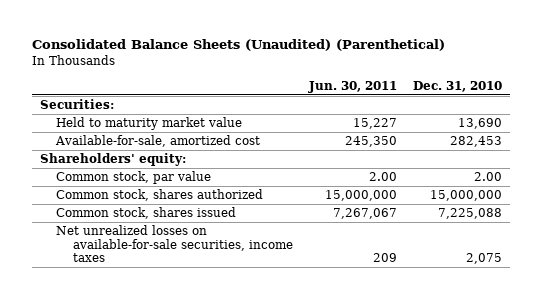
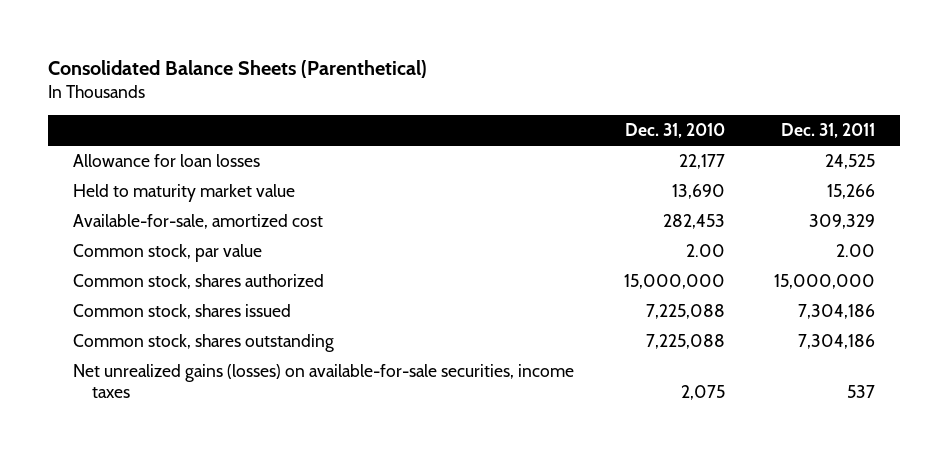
[31,39,445,52] Consolidated Balance Sheets (Unaudited) (Parenthetical) -> [47,59,427,78] Consolidated Balance Sheets (Parenthetical)
[308,80,398,93] Jun. 30, 2011 -> none
none -> [781,123,876,139] Dec. 31, 2011
[39,99,114,110] Securities: -> none
none -> [72,153,260,167] Allowance for loan losses
[39,153,186,167] Shareholders' equity: -> none
none -> [72,333,334,352] Common stock, shares outstanding
[56,225,294,263] Net unrealized losses on available-for-sale securities, income taxes -> [72,363,574,398] Net unrealized gains (losses) on available-for-sale securities, income taxes

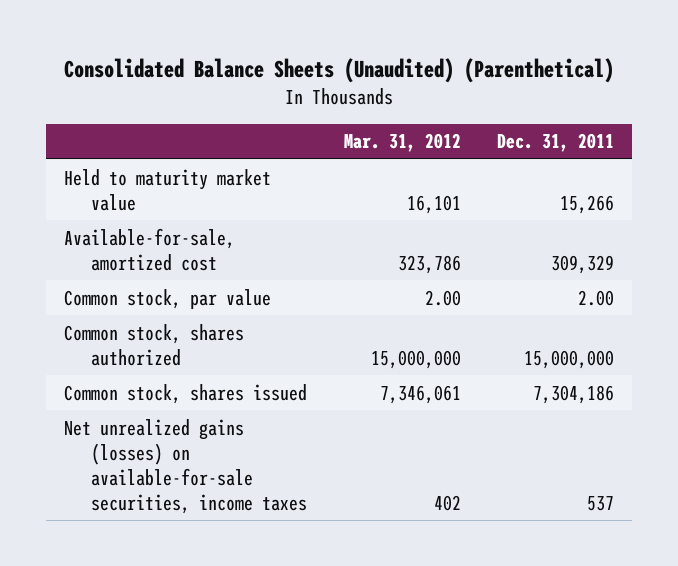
[47,59,427,78] Consolidated Balance Sheets (Parenthetical) -> [63,57,614,83] Consolidated Balance Sheets (Unaudited) (Parenthetical)
[624,123,725,139] Dec. 31, 2010 -> none
none -> [343,133,461,153] Mar. 31, 2012
[72,153,260,167] Allowance for loan losses -> none
[72,333,334,352] Common stock, shares outstanding -> none

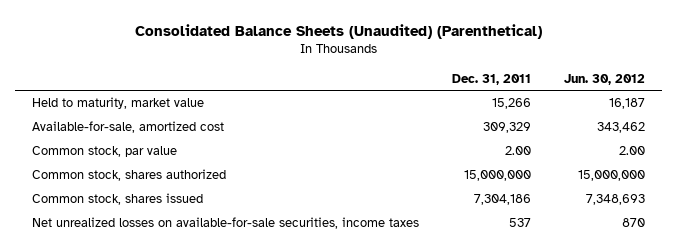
[343,133,461,153] Mar. 31, 2012 -> none
none -> [564,73,646,85] Jun. 30, 2012
[63,168,271,211] Held to maturity market value -> [31,97,204,110] Held to maturity, market value
[63,418,308,514] Net unrealized gains (losses) on available-for-sale securities, income taxes -> [31,217,419,230] Net unrealized losses on available-for-sale securities, income taxes

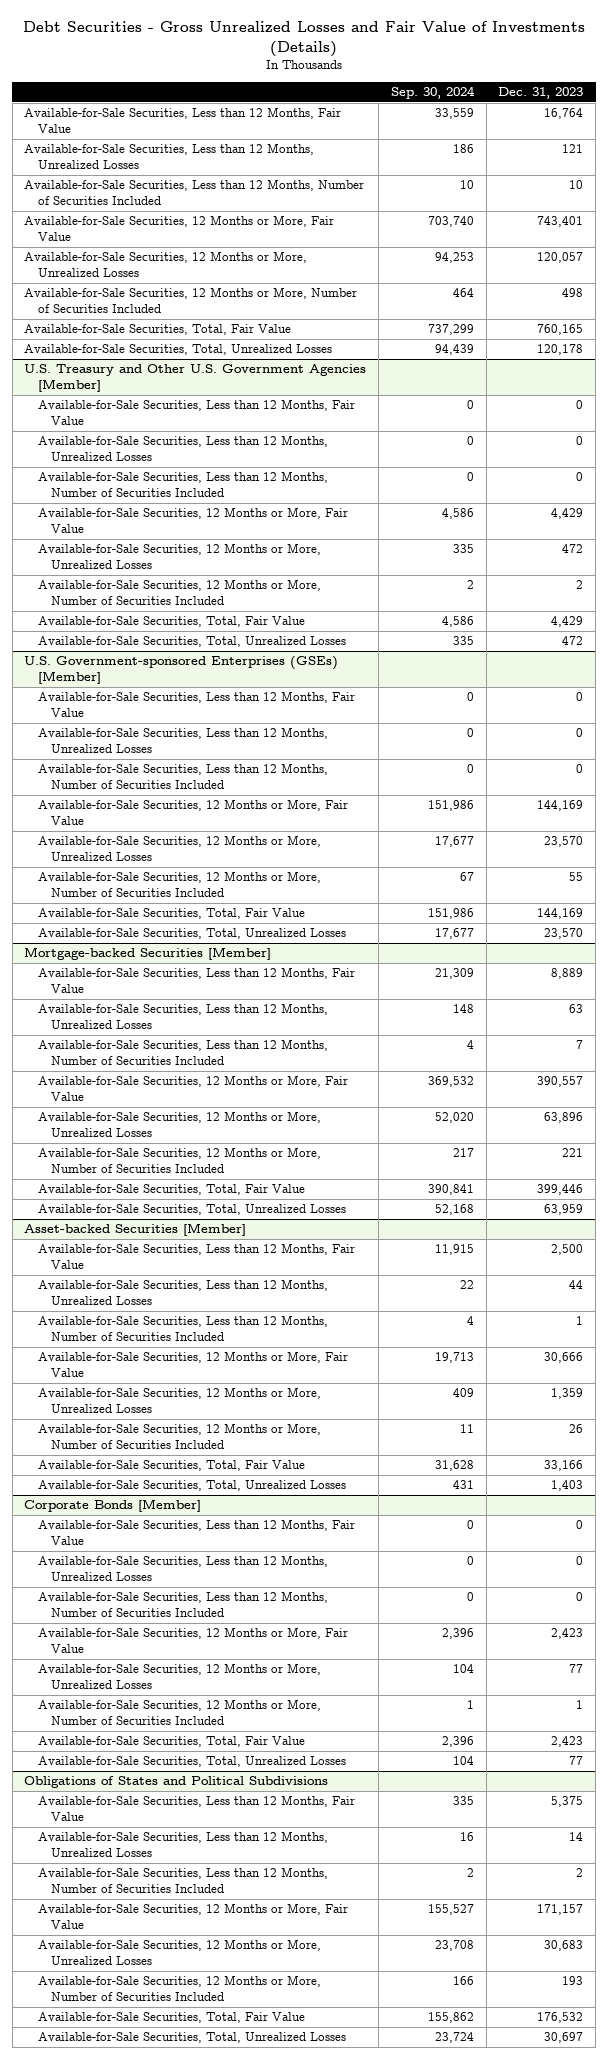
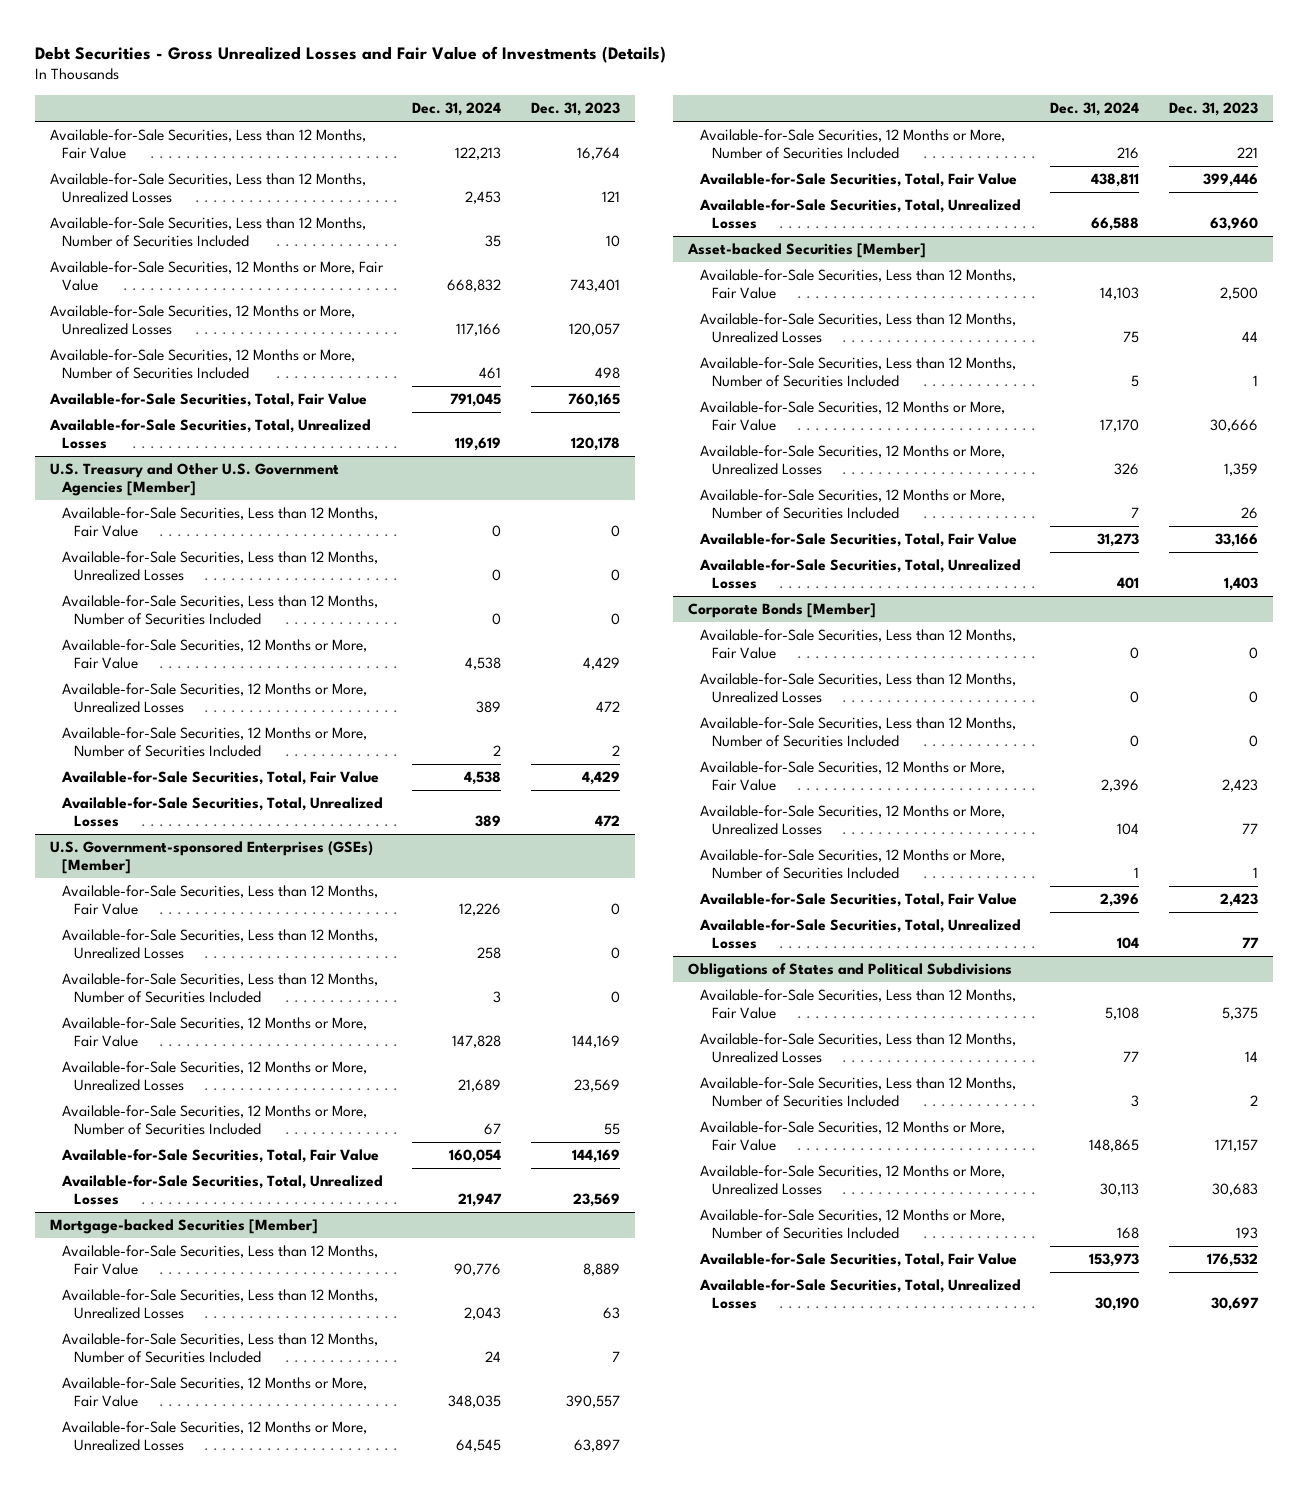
[390,86,475,100] Sep. 30, 2024 -> none
none -> [412,101,502,116] Dec. 31, 2024
[544,836,584,848] 23,570 -> [573,1079,620,1093] 23,569
[544,928,584,940] 23,570 -> [572,1193,620,1208] 23,569
[544,1112,584,1124] 63,896 -> [573,1439,620,1453] 63,897
[544,1204,584,1216] 63,959 -> [1209,217,1258,232] 63,960

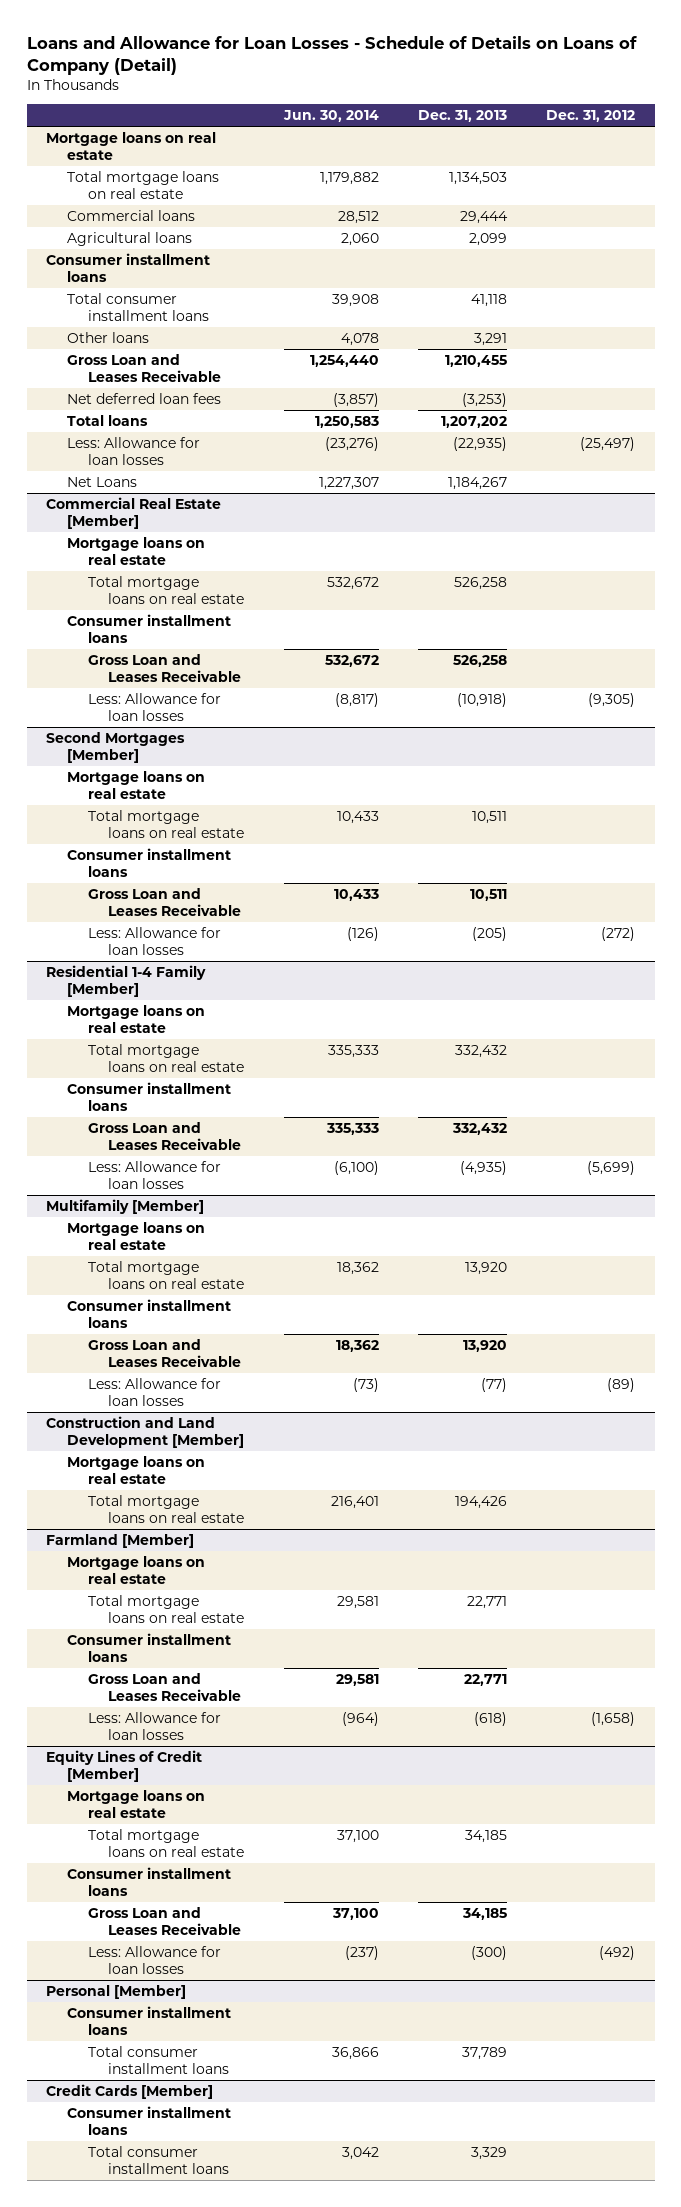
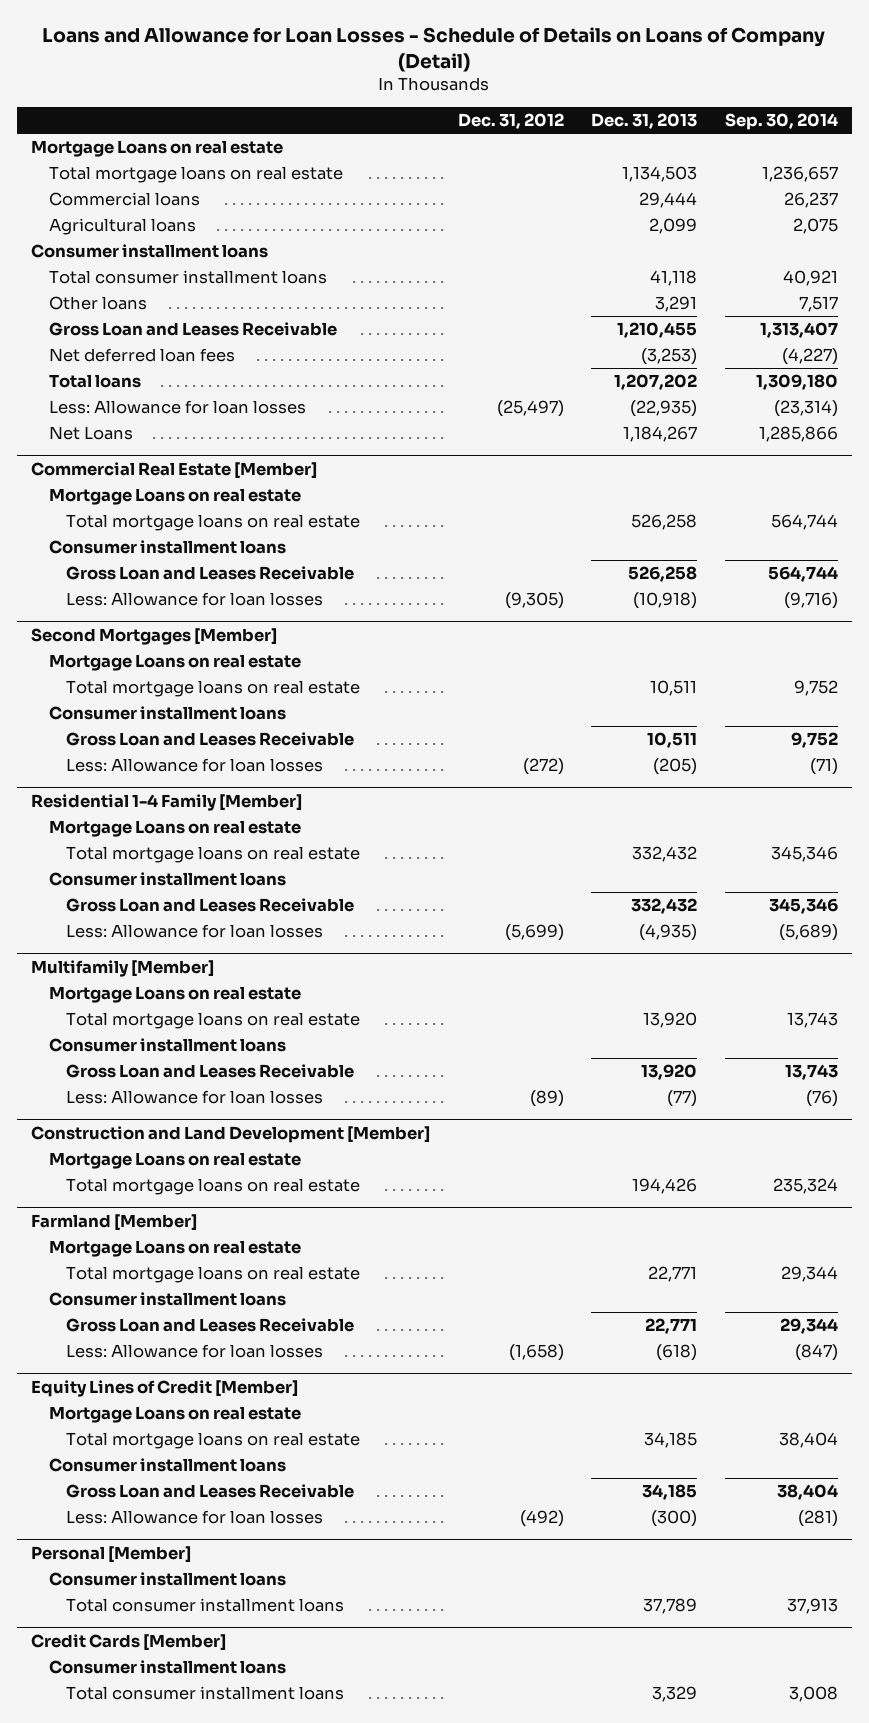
[282,110,379,123] Jun. 30, 2014 -> none
none -> [725,112,839,130] Sep. 30, 2014
[46,131,217,160] Mortgage loans on real estate -> [30,140,283,158] Mortgage Loans on real estate
[67,536,206,565] Mortgage loans on real estate -> [48,488,301,506] Mortgage Loans on real estate
[67,770,206,799] Mortgage loans on real estate -> [48,654,301,672] Mortgage Loans on real estate
[67,1004,206,1033] Mortgage loans on real estate -> [48,820,301,838] Mortgage Loans on real estate
[67,1221,206,1250] Mortgage loans on real estate -> [48,986,301,1004] Mortgage Loans on real estate
[67,1455,206,1484] Mortgage loans on real estate -> [48,1152,301,1170] Mortgage Loans on real estate
[67,1555,206,1584] Mortgage loans on real estate -> [48,1240,301,1258] Mortgage Loans on real estate
[67,1789,206,1818] Mortgage loans on real estate -> [48,1406,301,1424] Mortgage Loans on real estate

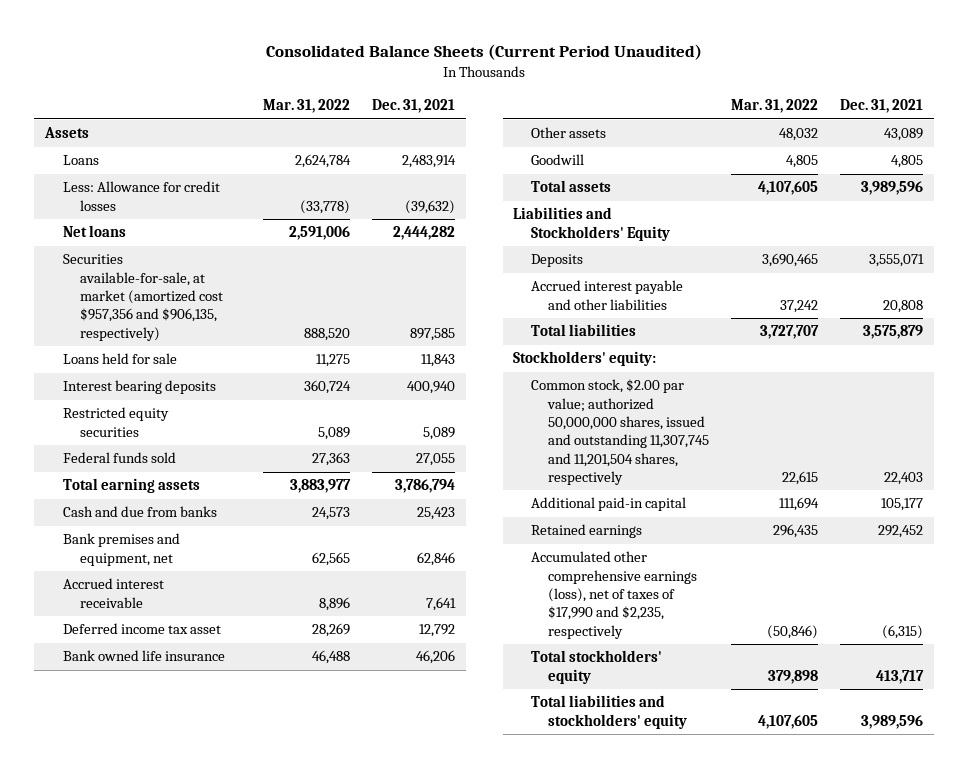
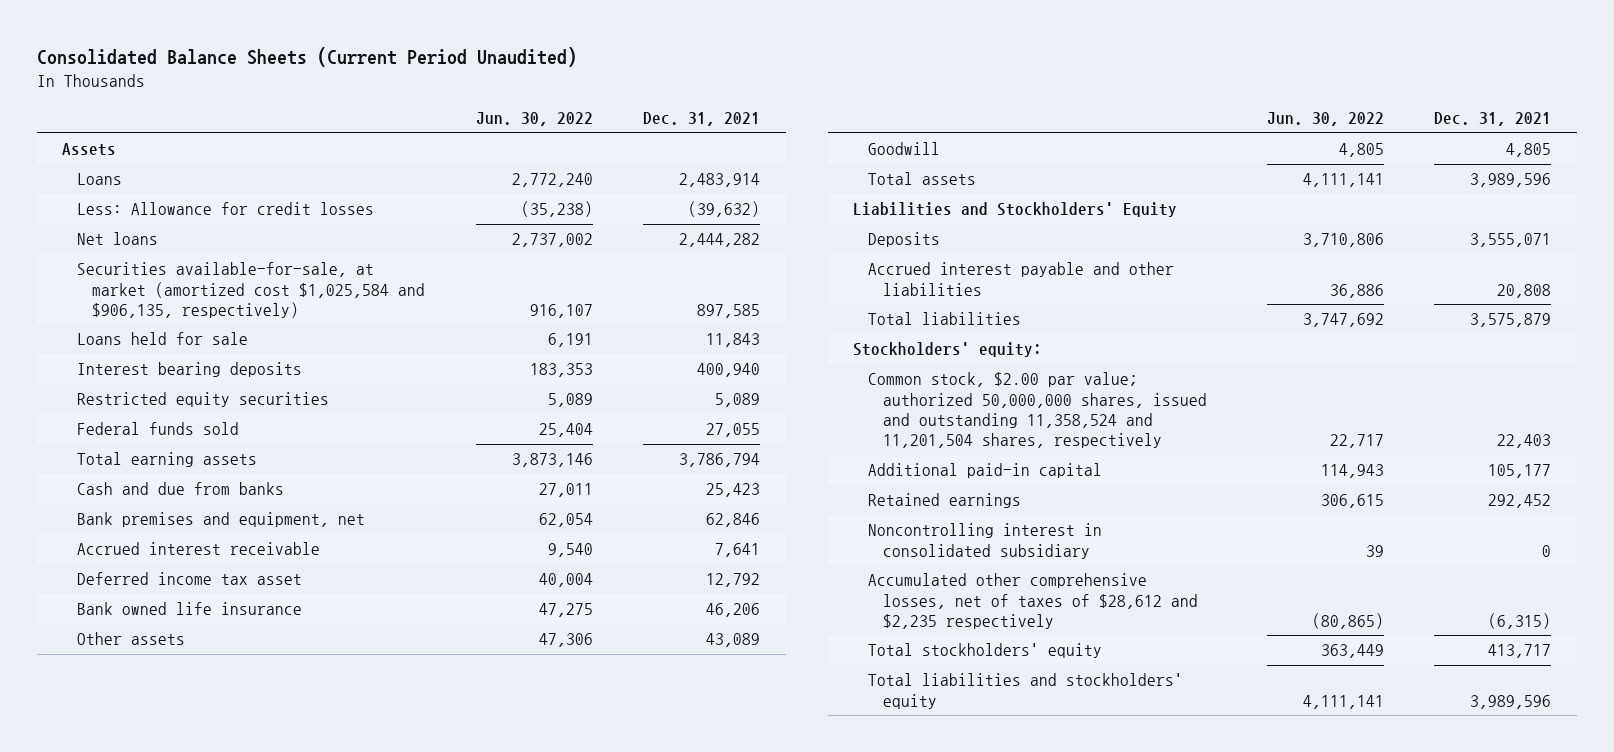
[262,99,350,114] Mar. 31, 2022 -> none
none -> [475,112,593,127] Jun. 30, 2022
[62,254,223,341] Securities available-for-sale, at market (amortized cost $957,356 and $906,135, respectively) -> [77,262,426,318] Securities available-for-sale, at market (amortized cost $1,025,584 and $906,135, respectively)
[530,379,710,486] Common stock, $2.00 par value; authorized 50,000,000 shares, issued and outstanding 11,307,745 and 11,201,504 shares, respectively -> [868,372,1208,448] Common stock, $2.00 par value; authorized 50,000,000 shares, issued and outstanding 11,358,524 and 11,201,504 shares, respectively
none -> [868,523,1103,559] Noncontrolling interest in consolidated subsidiary
[530,551,698,639] Accumulated other comprehensive earnings (loss), net of taxes of $17,990 and $2,235, respectively -> [868,573,1199,629] Accumulated other comprehensive losses, net of taxes of $28,612 and $2,235 respectively

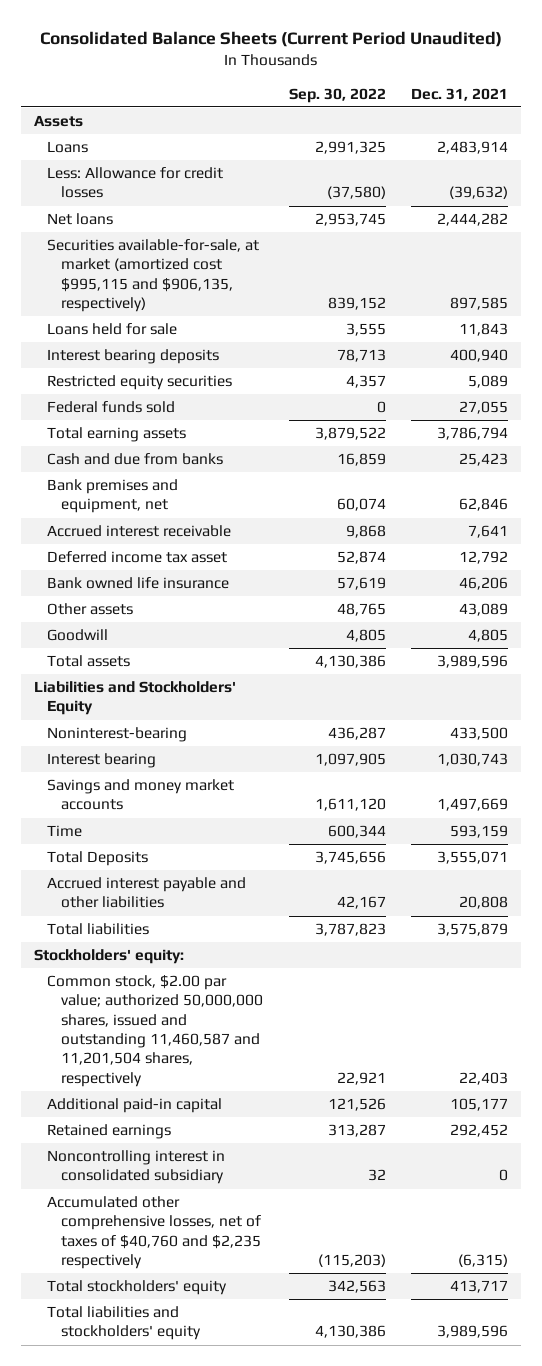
[475,112,593,127] Jun. 30, 2022 -> none
none -> [288,87,386,103] Sep. 30, 2022
[77,262,426,318] Securities available-for-sale, at market (amortized cost $1,025,584 and $906,135, respectively) -> [47,239,260,312] Securities available-for-sale, at market (amortized cost $995,115 and $906,135, respectively)
none -> [47,727,188,743] Noninterest-bearing
none -> [47,753,157,769] Interest bearing
none -> [47,779,235,811] Savings and money market accounts
none -> [47,825,83,838] Time
[868,232,941,248] Deposits -> [47,851,149,867] Total Deposits
[868,372,1208,448] Common stock, $2.00 par value; authorized 50,000,000 shares, issued and outstanding 11,358,524 and 11,201,504 shares, respectively -> [47,975,263,1087] Common stock, $2.00 par value; authorized 50,000,000 shares, issued and outstanding 11,460,587 and 11,201,504 shares, respectively
[868,573,1199,629] Accumulated other comprehensive losses, net of taxes of $28,612 and $2,235 respectively -> [47,1196,261,1269] Accumulated other comprehensive losses, net of taxes of $40,760 and $2,235 respectively

